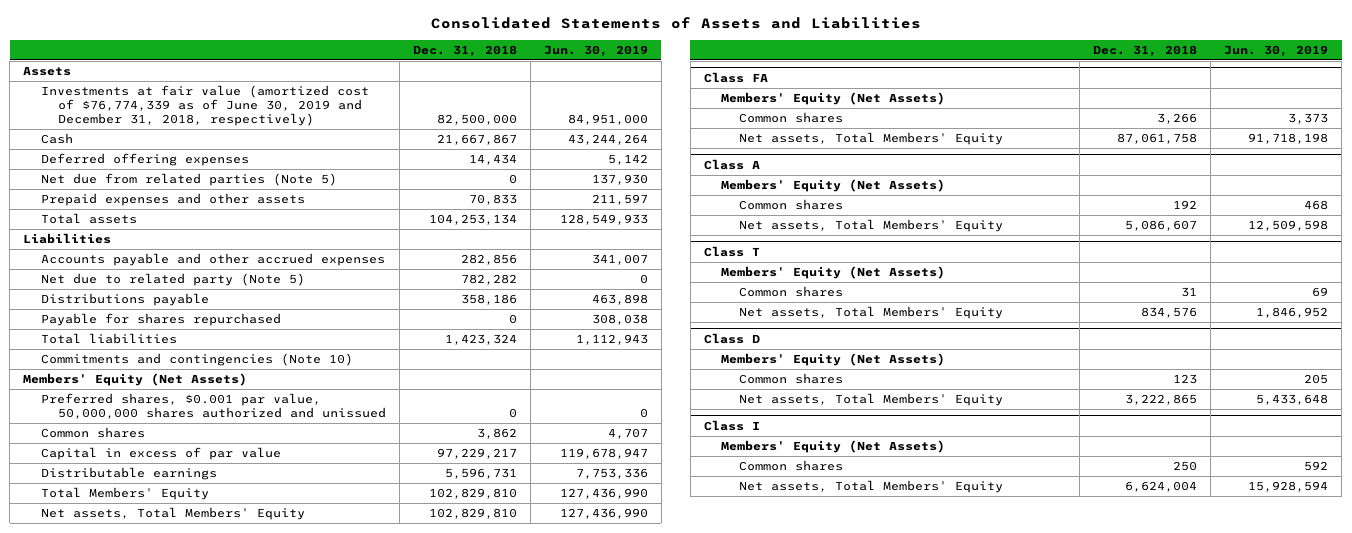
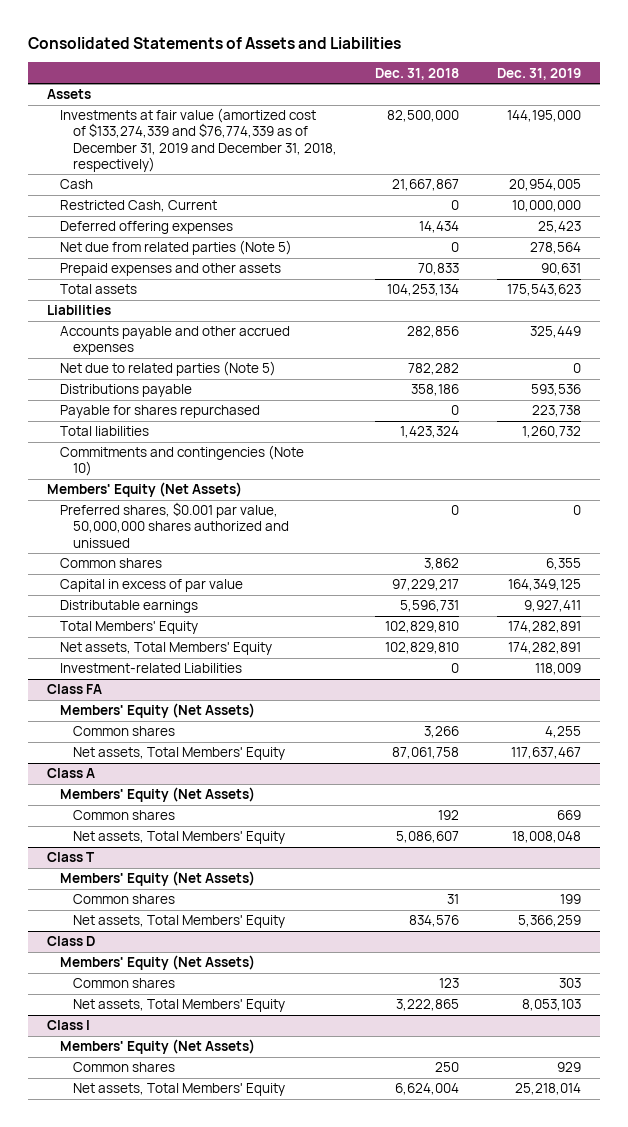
[543,44,648,57] Jun. 30, 2019 -> none
none -> [497,67,582,80] Dec. 31, 2019
[40,85,369,127] Investments at fair value (amortized cost of $76,774,339 as of June 30, 2019 and December 31, 2018, respectively) -> [60,108,338,172] Investments at fair value (amortized cost of $133,274,339 and $76,774,339 as of December 31, 2019 and December 31, 2018, respectively)
none -> [60,200,218,213] Restricted Cash, Current
[40,273,305,287] Net due to related party (Note 5) -> [60,361,277,377] Net due to related parties (Note 5)
none -> [60,663,243,674] Investment-related Liabilities

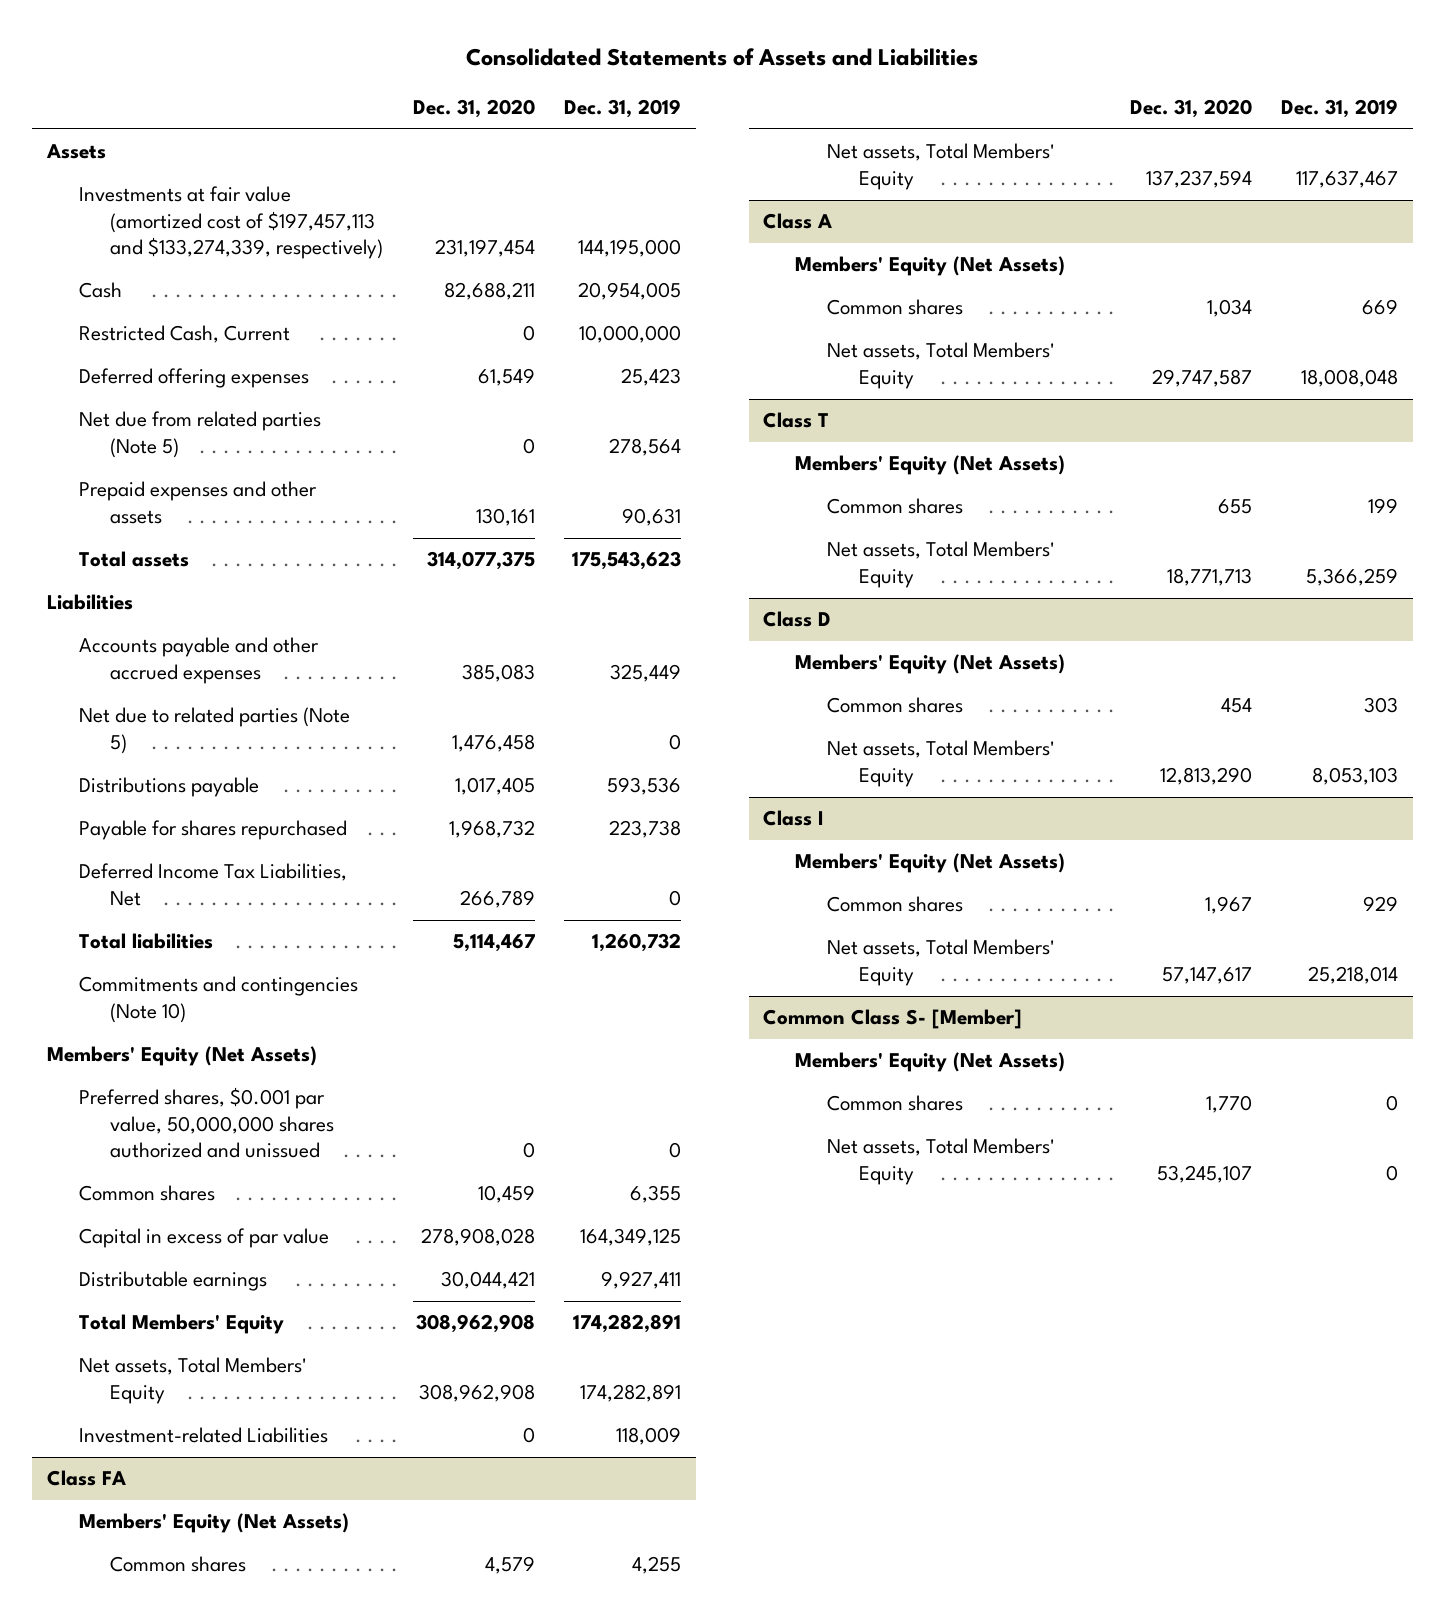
[375,67,460,80] Dec. 31, 2018 -> none
none -> [412,99,535,119] Dec. 31, 2020
[60,108,338,172] Investments at fair value (amortized cost of $133,274,339 and $76,774,339 as of December 31, 2019 and December 31, 2018, respectively) -> [78,186,384,260] Investments at fair value (amortized cost of $197,457,113 and $133,274,339, respectively)
none -> [78,863,347,906] Deferred Income Tax Liabilities, Net
none -> [763,1009,1023,1030] Common Class S- [Member]
none -> [795,1052,1066,1073] Members' Equity (Net Assets)
none -> [827,1095,964,1112] Common shares
none -> [827,1138,1056,1185] Net assets, Total Members' Equity

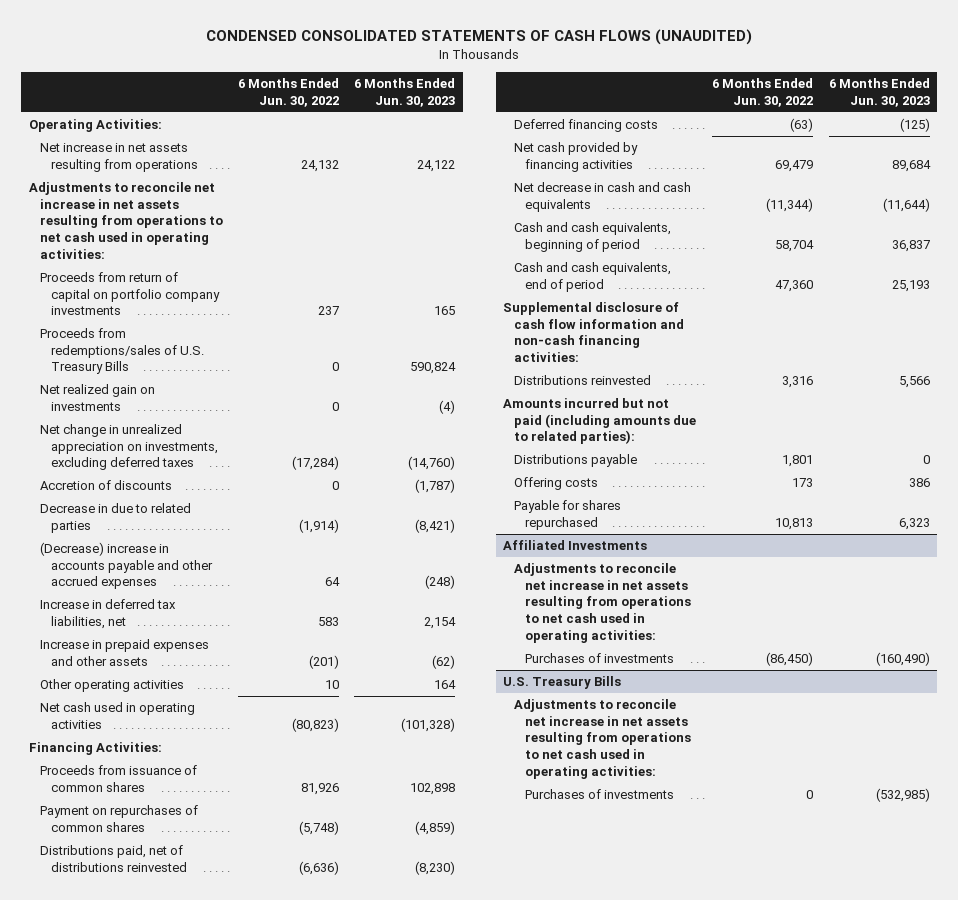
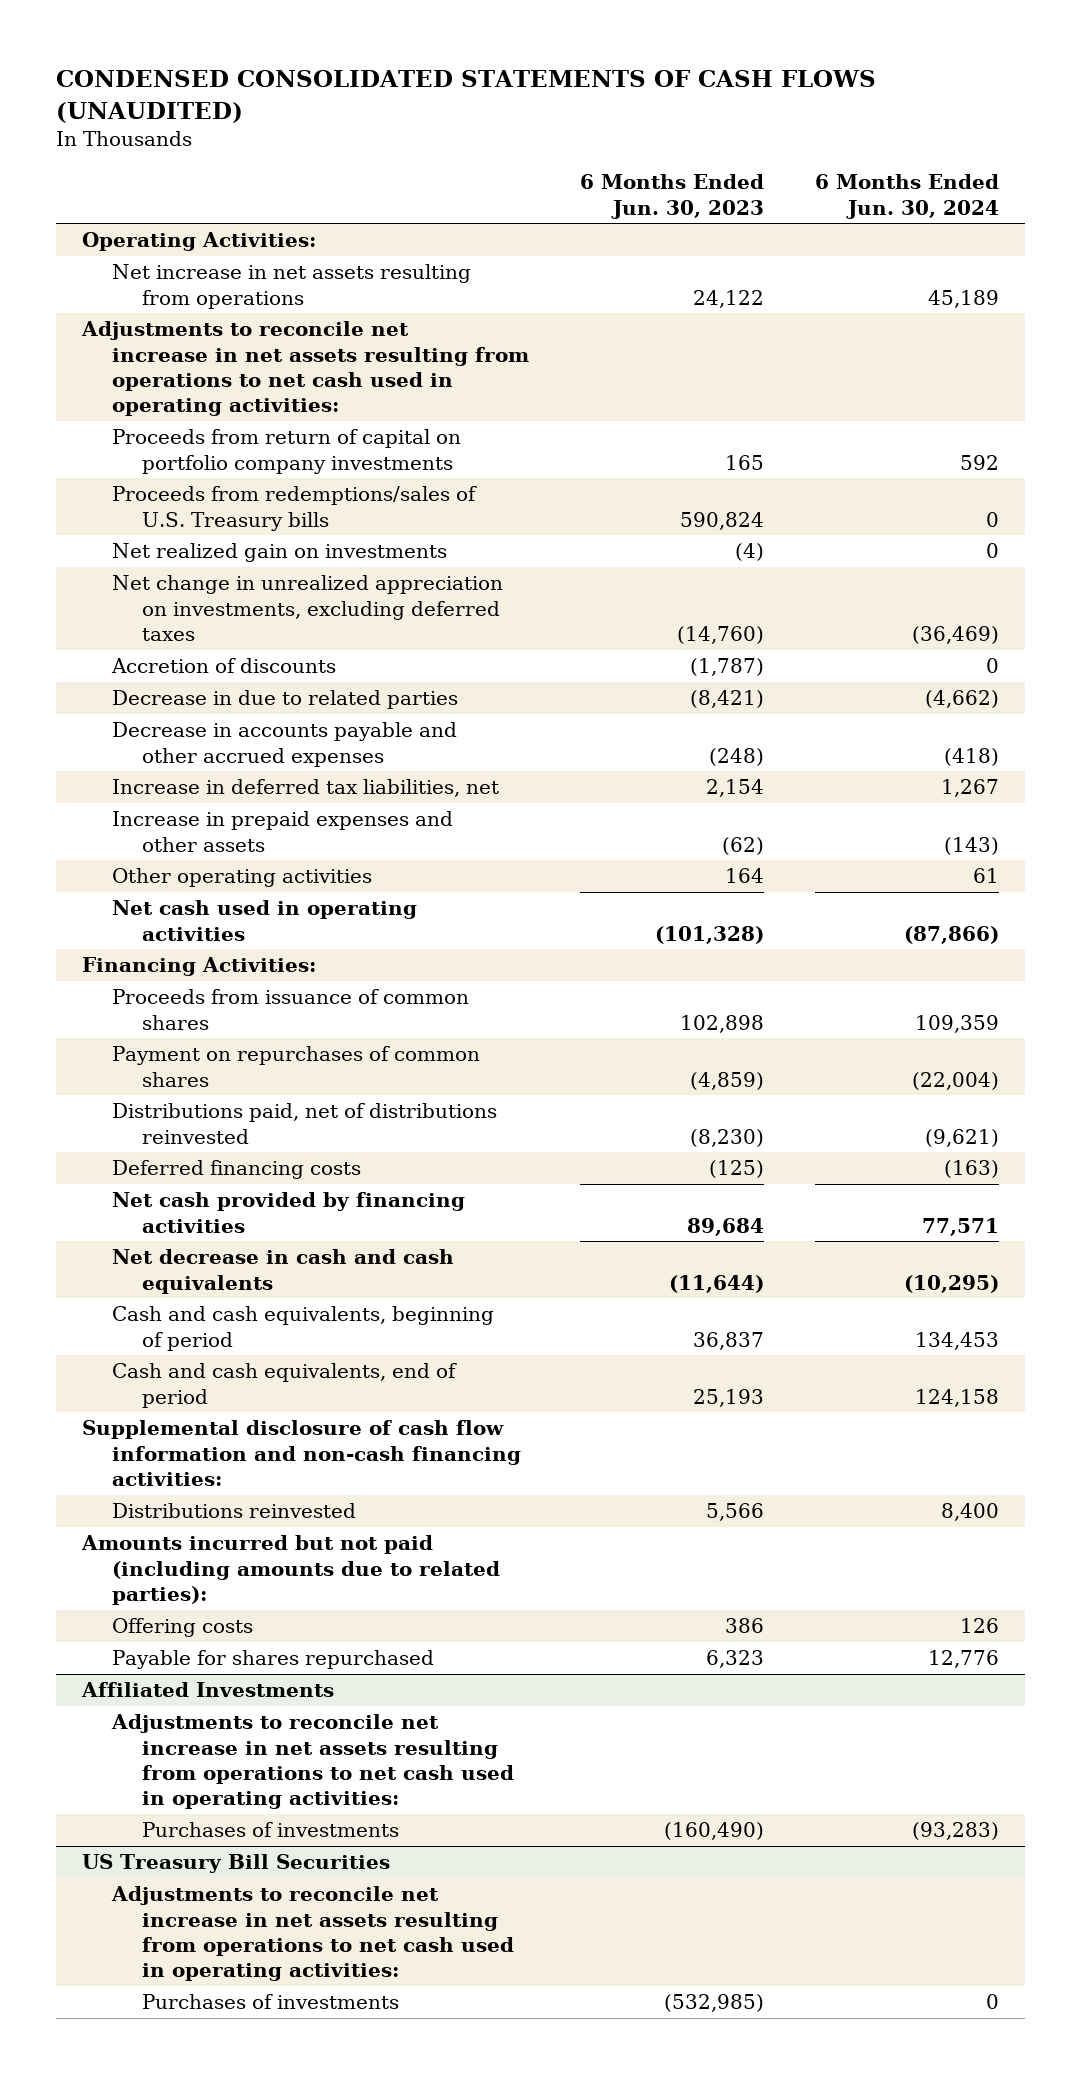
[238,78,340,107] 6 Months Ended Jun. 30, 2022 -> none
none -> [814,174,999,219] 6 Months Ended Jun. 30, 2024
[39,328,204,375] Proceeds from redemptions/sales of U.S. Treasury Bills -> [111,486,477,531] Proceeds from redemptions/sales of U.S. Treasury bills
[39,542,213,590] (Decrease) increase in accounts payable and other accrued expenses -> [111,722,457,767] Decrease in accounts payable and other accrued expenses
[514,454,638,468] Distributions payable -> none
[503,676,622,690] U.S. Treasury Bills -> [81,1854,390,1874] US Treasury Bill Securities

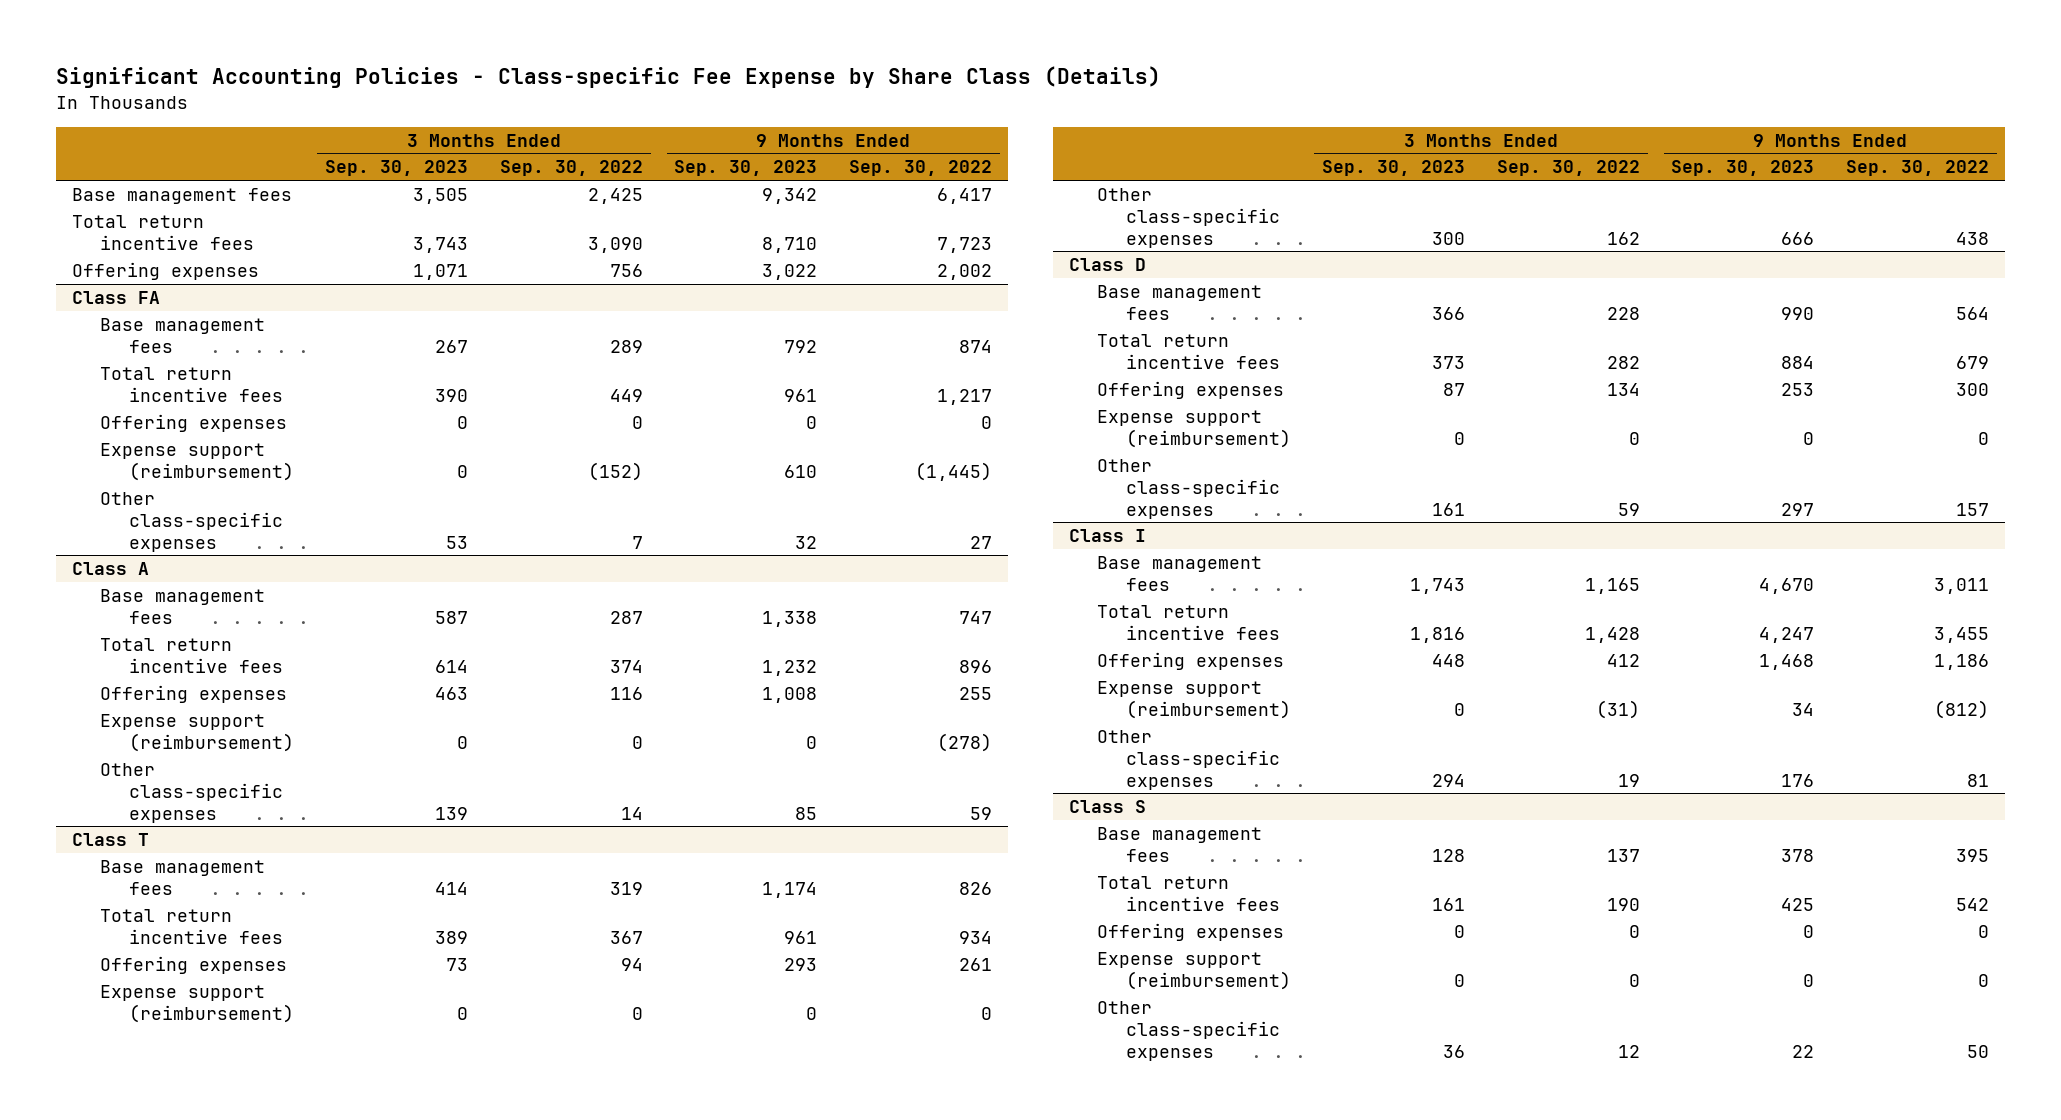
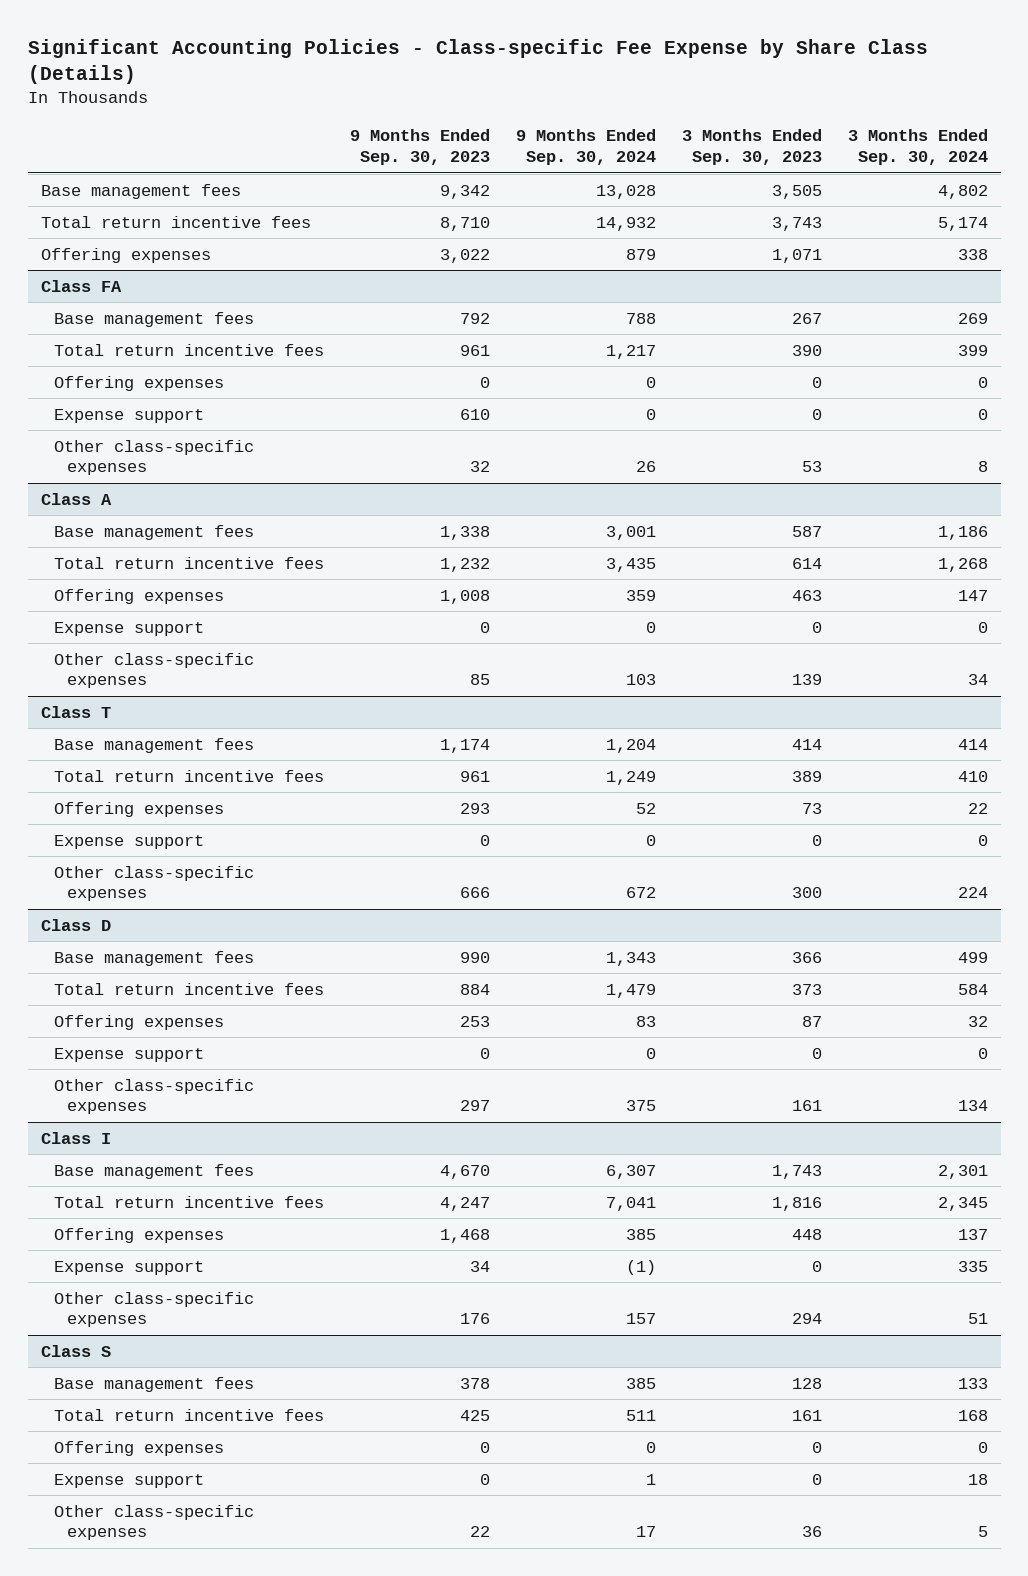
[499,160,643,177] Sep. 30, 2022 -> none
[849,160,993,177] Sep. 30, 2022 -> none
none -> [515,129,656,166] 9 Months Ended Sep. 30, 2024
none -> [847,129,988,166] 3 Months Ended Sep. 30, 2024
[100,442,294,481] Expense support (reimbursement) -> [53,408,204,423] Expense support
[100,713,294,752] Expense support (reimbursement) -> [53,621,204,636] Expense support
[100,984,294,1023] Expense support (reimbursement) -> [53,834,204,849] Expense support
[1097,409,1291,448] Expense support (reimbursement) -> [53,1047,204,1062] Expense support
[1097,680,1291,719] Expense support (reimbursement) -> [53,1260,204,1275] Expense support
[1097,951,1291,990] Expense support (reimbursement) -> [53,1473,204,1488] Expense support

